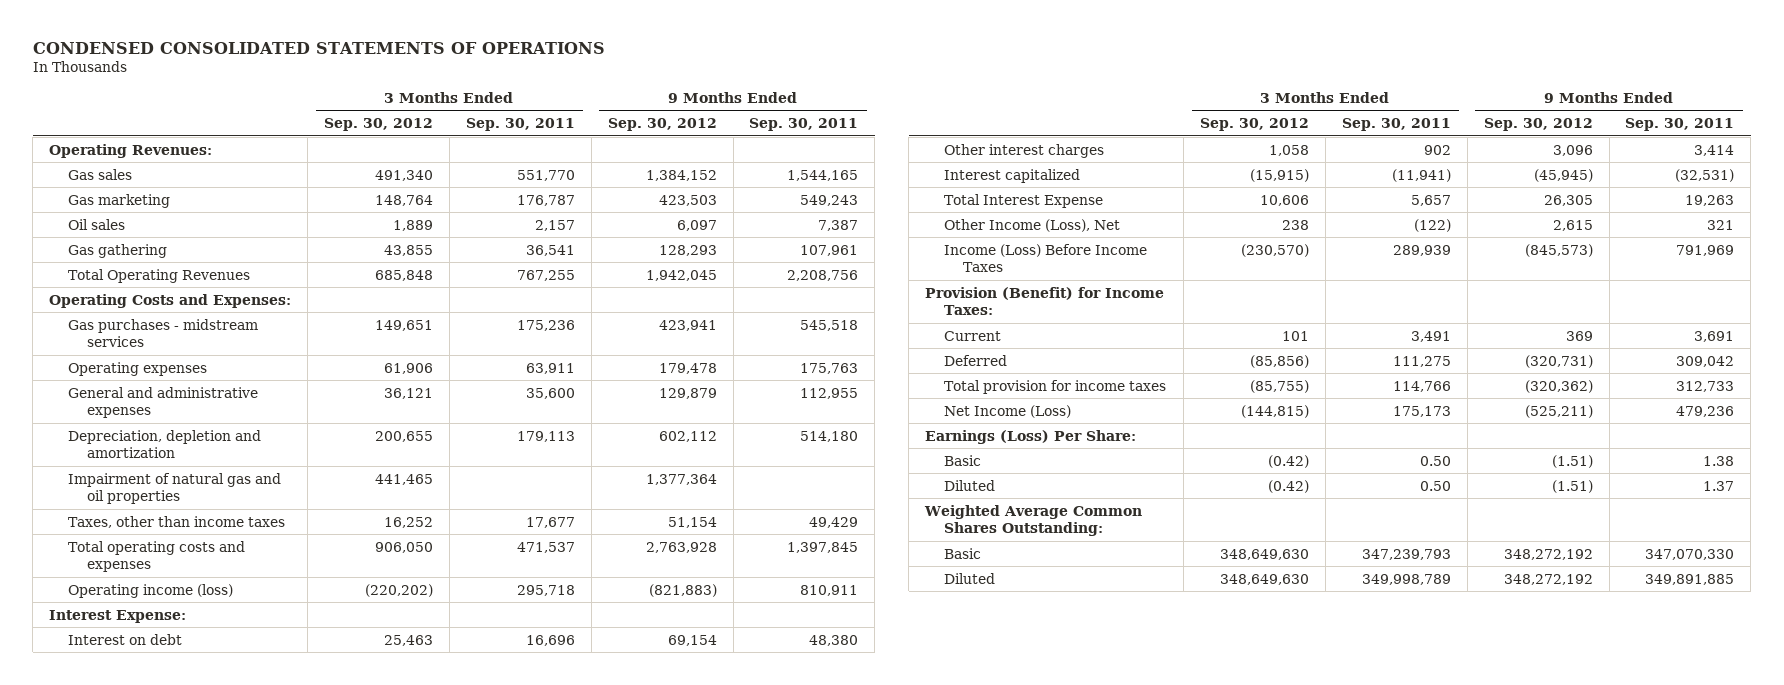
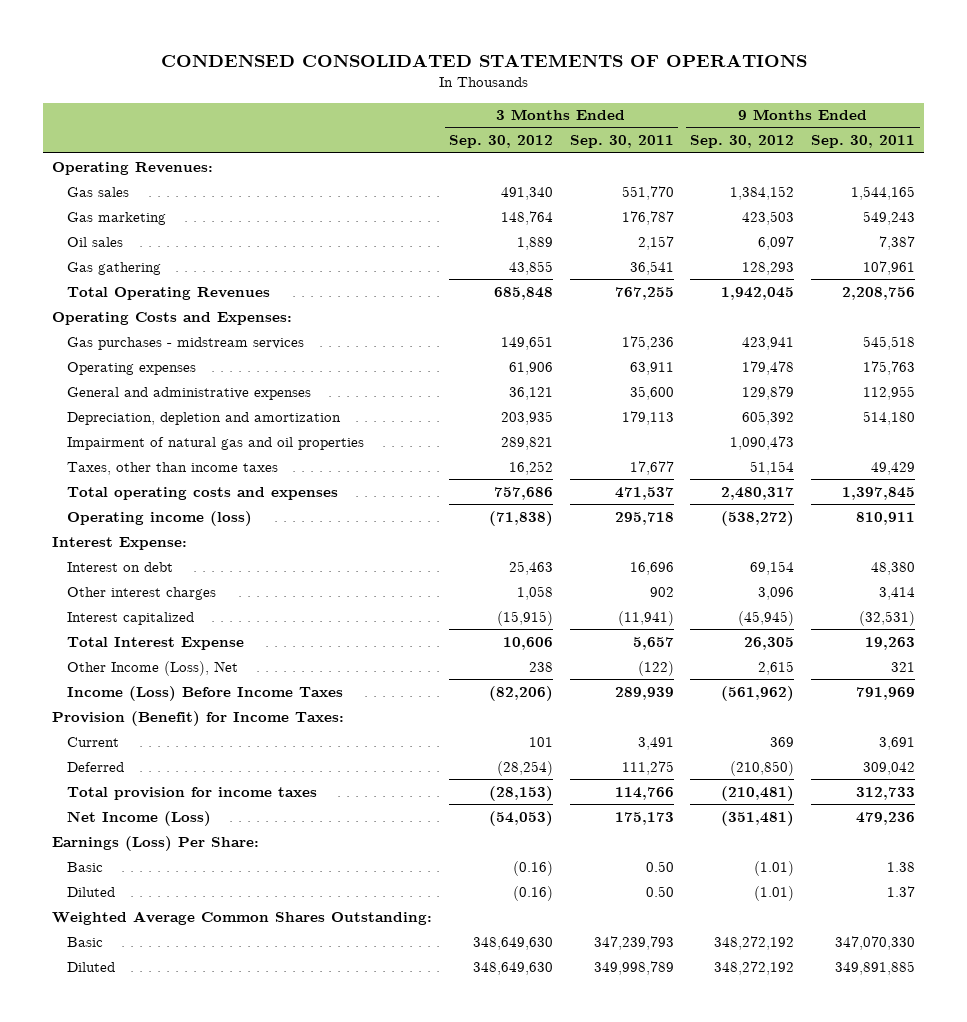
[375,430,434,442] 200,655 -> [500,410,553,425] 203,935
[658,430,717,442] 602,112 -> [742,410,795,425] 605,392
[375,473,434,485] 441,465 -> [500,436,553,450] 289,821
[645,473,717,485] 1,377,364 -> [730,435,795,450] 1,090,473
[375,541,434,553] 906,050 -> [493,486,553,500] 757,686
[645,541,717,553] 2,763,928 -> [721,486,795,500] 2,480,317
[365,583,434,597] (220,202) -> [488,510,553,526] (71,838)
[648,583,717,597] (821,883) -> [721,510,795,526] (538,272)
[1240,243,1309,257] (230,570) -> [488,685,553,701] (82,206)
[1524,243,1593,257] (845,573) -> [721,685,795,701] (561,962)
[1249,354,1309,368] (85,856) -> [496,760,553,776] (28,254)
[1524,354,1593,368] (320,731) -> [730,760,795,776] (210,850)
[1249,379,1309,393] (85,755) -> [488,785,553,801] (28,153)
[1524,379,1593,393] (320,362) -> [721,785,795,801] (210,481)
[1240,404,1309,418] (144,815) -> [488,810,553,826] (54,053)
[1524,404,1593,418] (525,211) -> [721,810,795,826] (351,481)
[1267,454,1309,468] (0.42) -> [512,860,553,876] (0.16)
[1551,454,1593,468] (1.51) -> [754,860,795,876] (1.01)
[1267,479,1309,493] (0.42) -> [512,885,553,901] (0.16)
[1551,479,1593,493] (1.51) -> [754,885,795,901] (1.01)

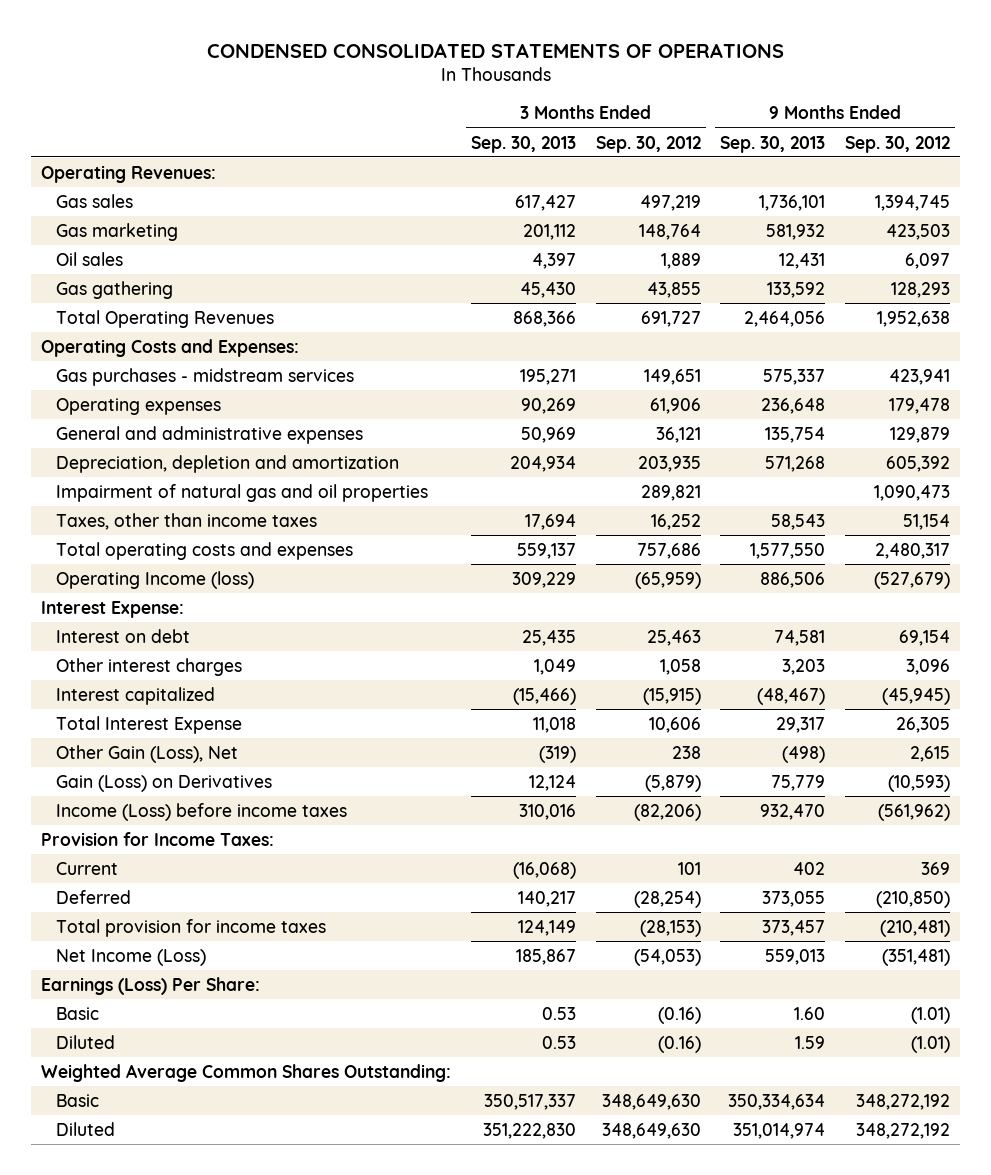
[569,135,674,149] Sep. 30, 2011 -> none
[811,135,916,149] Sep. 30, 2011 -> none
none -> [470,135,576,153] Sep. 30, 2013
none -> [720,135,826,153] Sep. 30, 2013
[500,186,553,200] 491,340 -> [639,194,701,211] 497,219
[730,185,795,200] 1,384,152 -> [875,194,951,211] 1,394,745
[493,286,553,300] 685,848 -> [640,310,701,327] 691,727
[721,286,795,300] 1,942,045 -> [877,310,951,327] 1,952,638
[67,510,253,526] Operating income (loss) -> [56,570,255,589] Operating Income (loss)
[488,510,553,526] (71,838) -> [634,571,701,589] (65,959)
[721,510,795,526] (538,272) -> [874,571,951,589] (527,679)
[67,660,239,676] Other Income (Loss), Net -> [56,744,239,763] Other Gain (Loss), Net
none -> [56,774,273,792] Gain (Loss) on Derivatives
[67,685,344,701] Income (Loss) Before Income Taxes -> [56,802,348,821] Income (Loss) before income taxes
[51,710,344,726] Provision (Benefit) for Income Taxes: -> [41,831,275,846] Provision for Income Taxes:

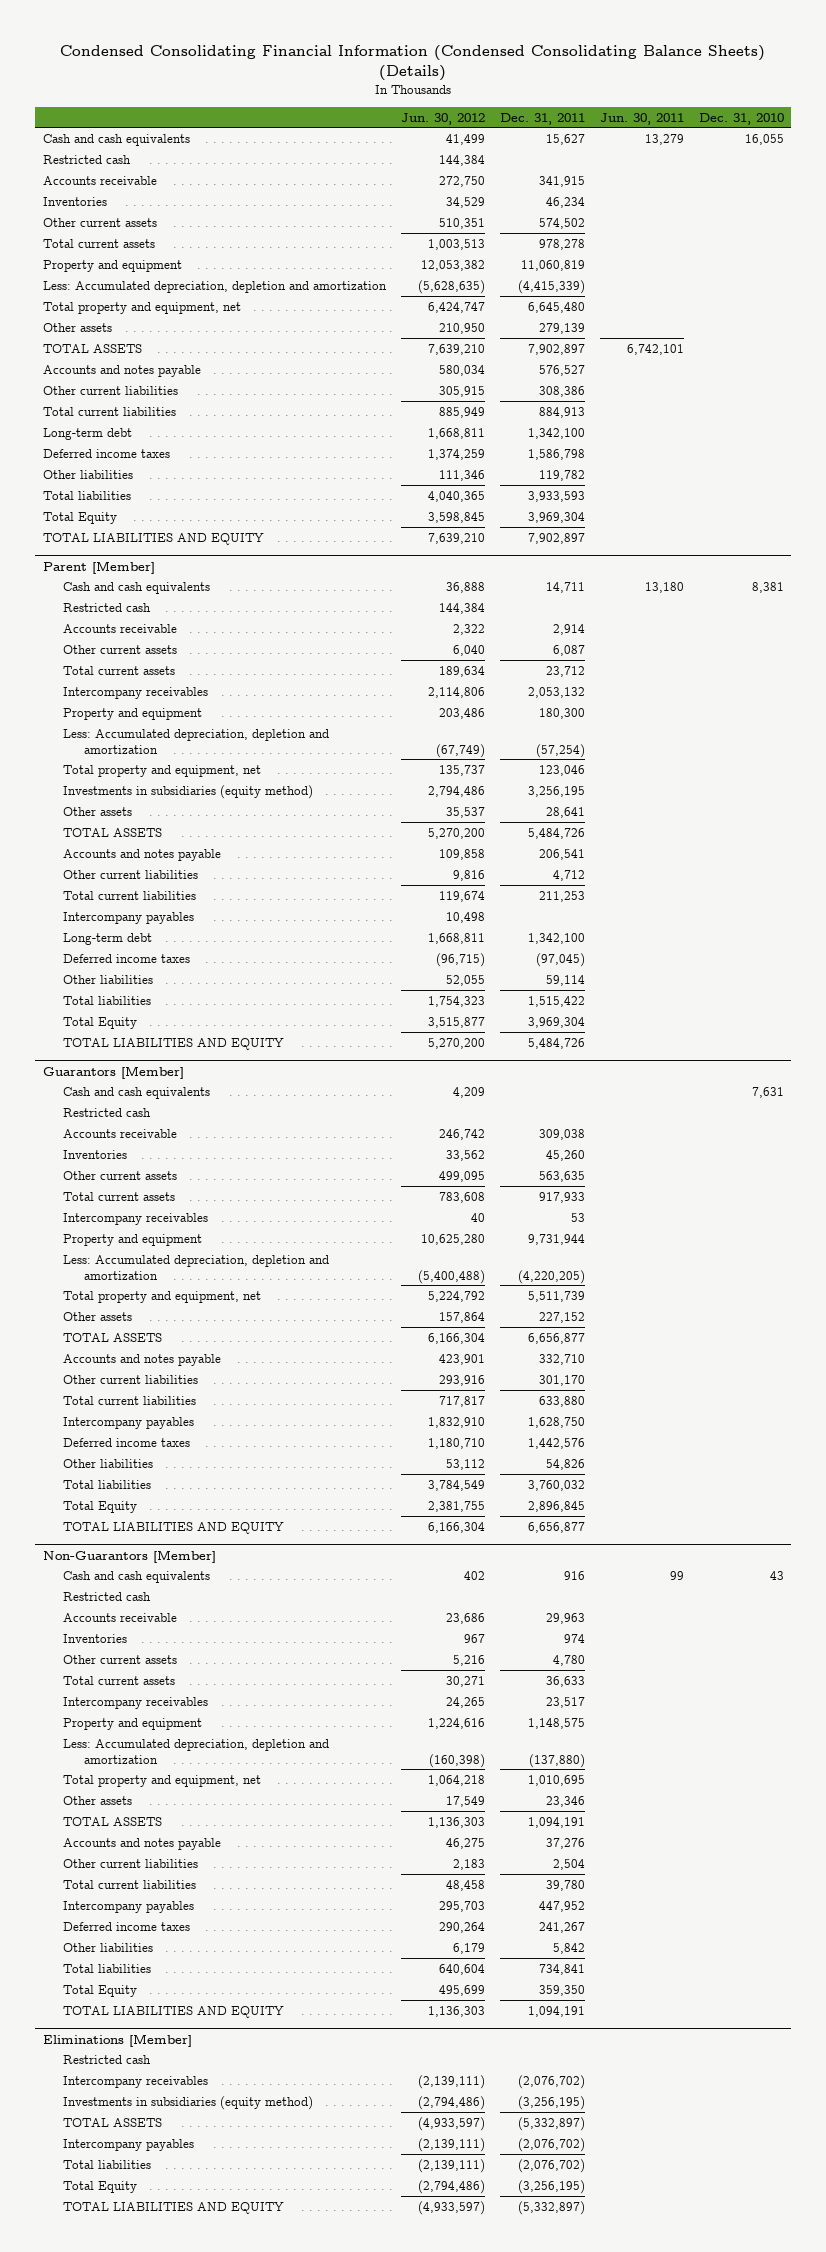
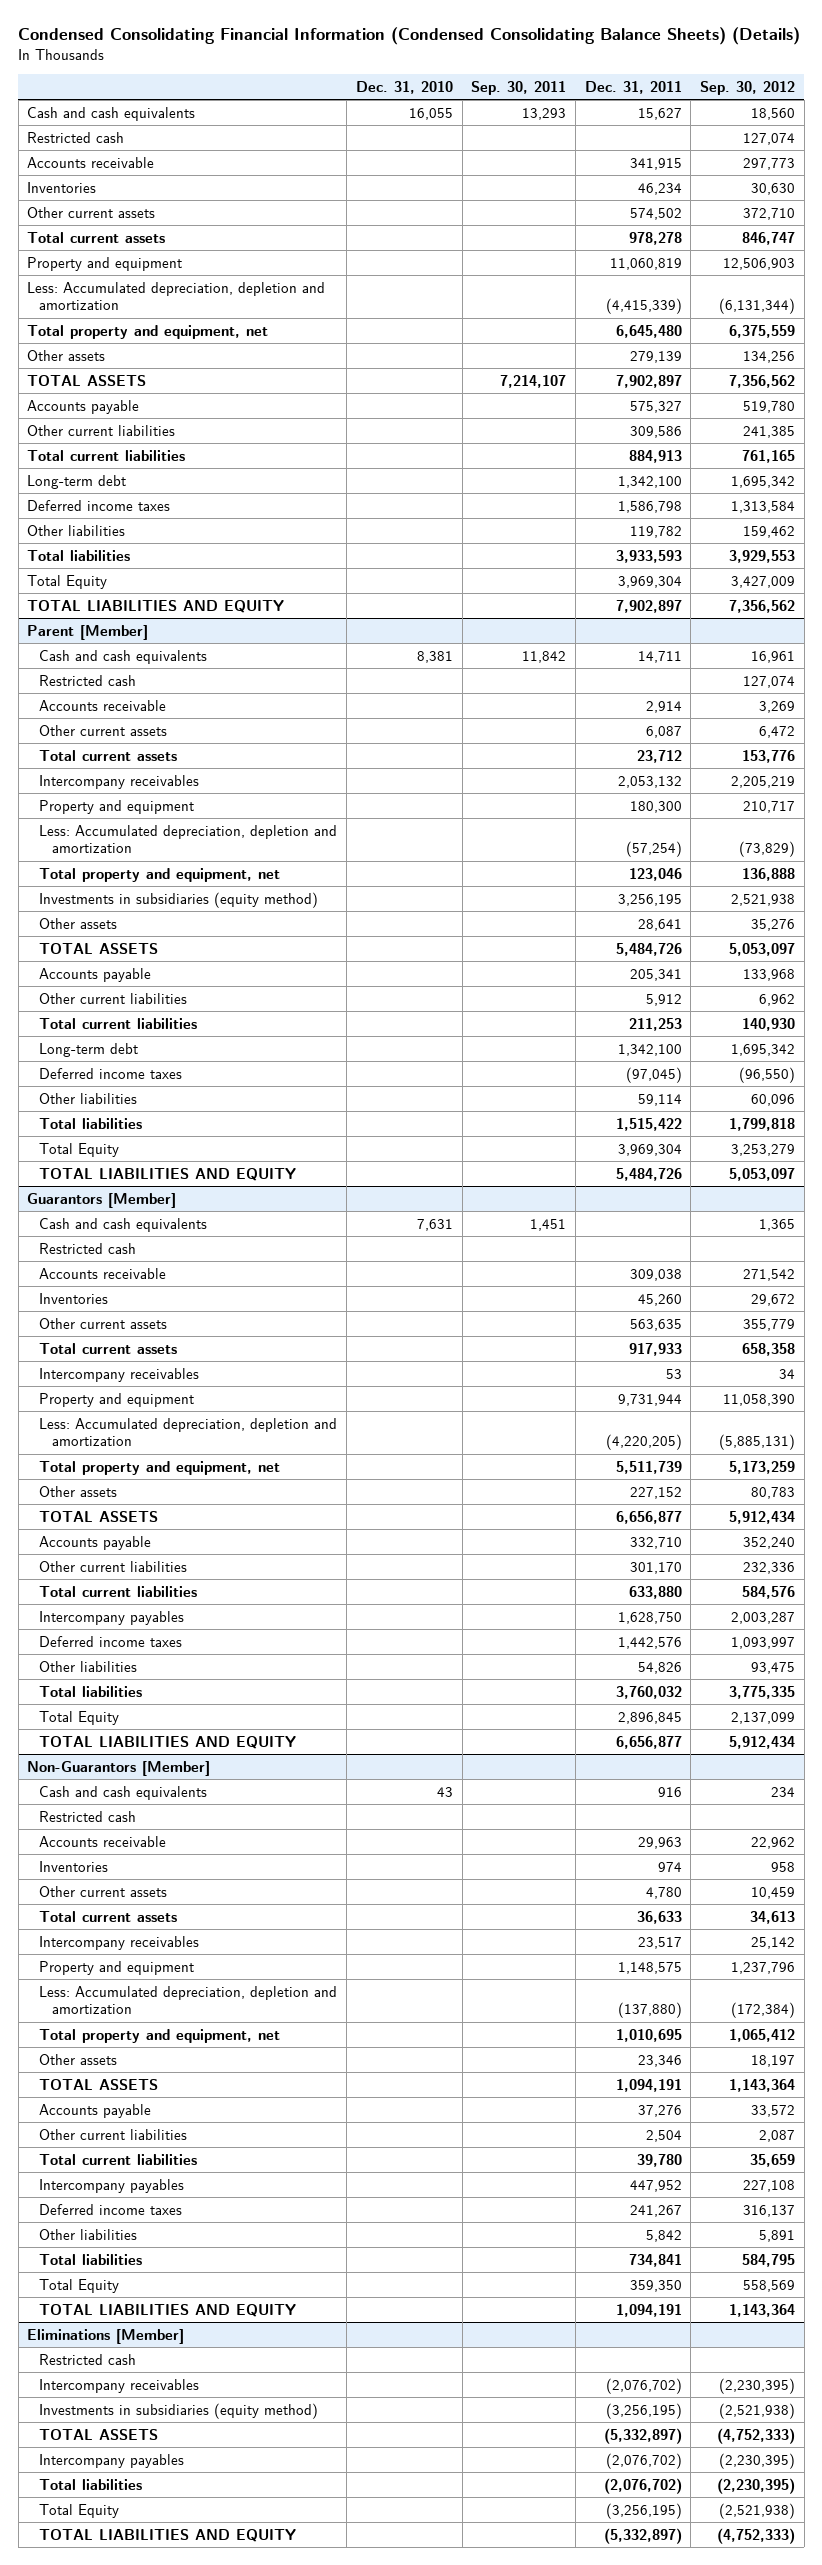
[400,112,485,125] Jun. 30, 2012 -> none
[599,112,684,125] Jun. 30, 2011 -> none
none -> [471,80,567,95] Sep. 30, 2011
none -> [700,80,796,95] Sep. 30, 2012
[42,364,201,377] Accounts and notes payable -> [27,399,140,414] Accounts payable
[538,364,585,376] 576,527 -> [629,400,682,413] 575,327
[538,385,585,397] 308,386 -> [629,425,682,438] 309,586
[63,848,222,861] Accounts and notes payable -> [39,967,152,982] Accounts payable
[538,848,585,860] 206,541 -> [629,968,682,981] 205,341
[552,869,585,881] 4,712 -> [645,993,682,1006] 5,912
[63,911,195,924] Intercompany payables -> none
[63,1353,222,1366] Accounts and notes payable -> [39,1535,152,1550] Accounts payable
[63,1837,222,1850] Accounts and notes payable -> [39,2103,152,2118] Accounts payable

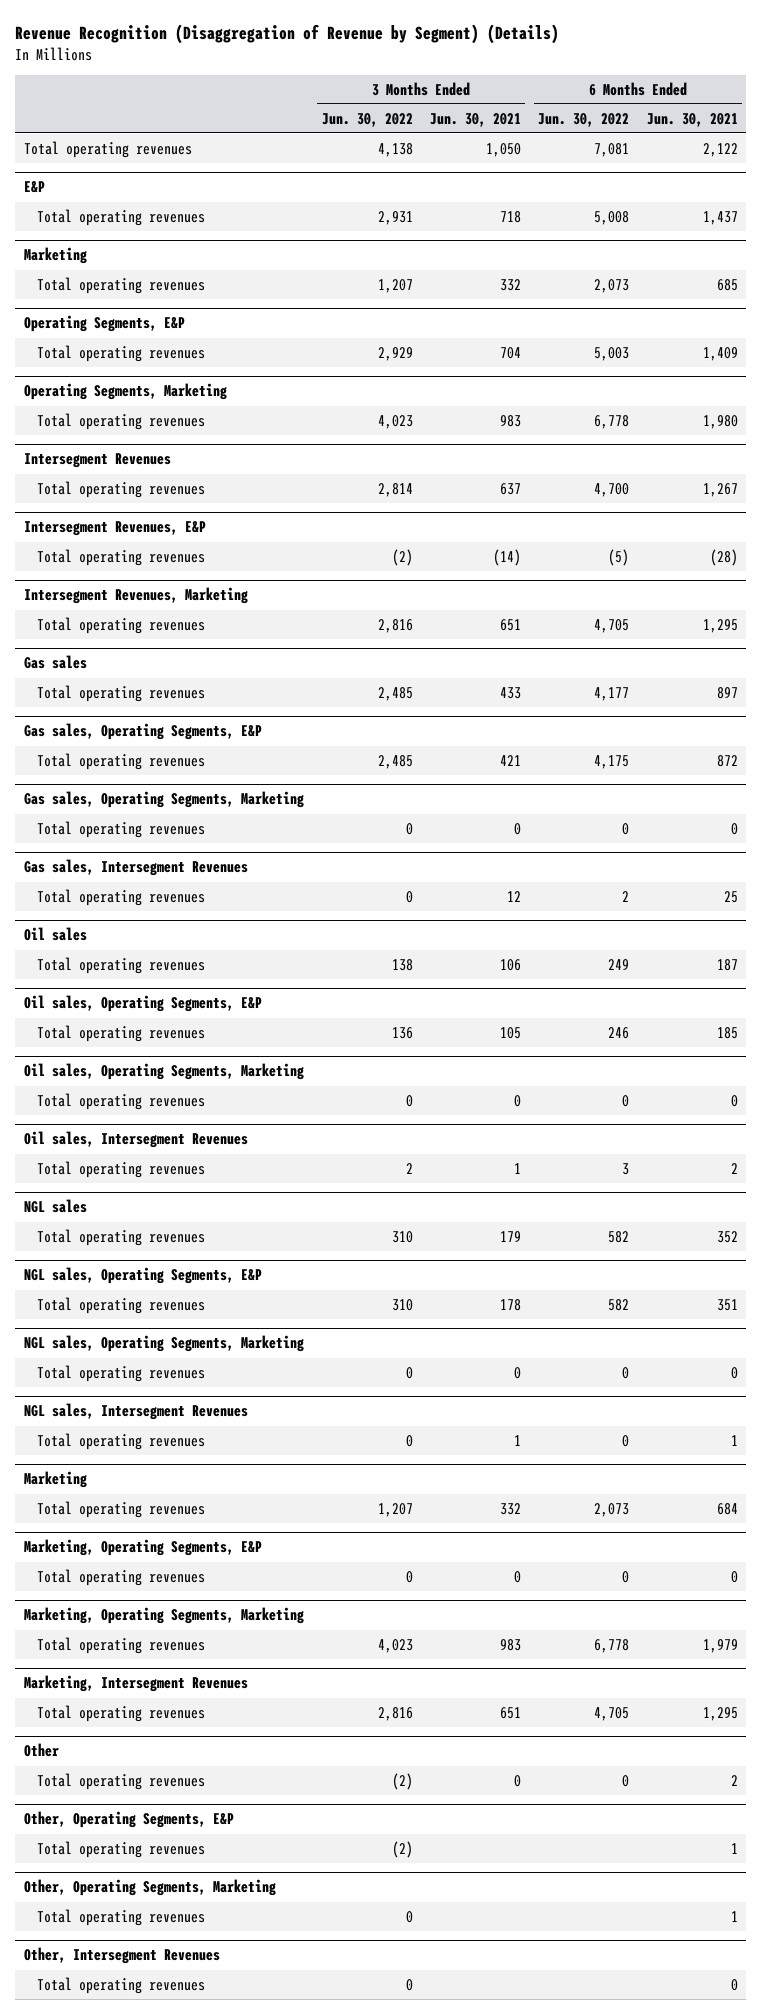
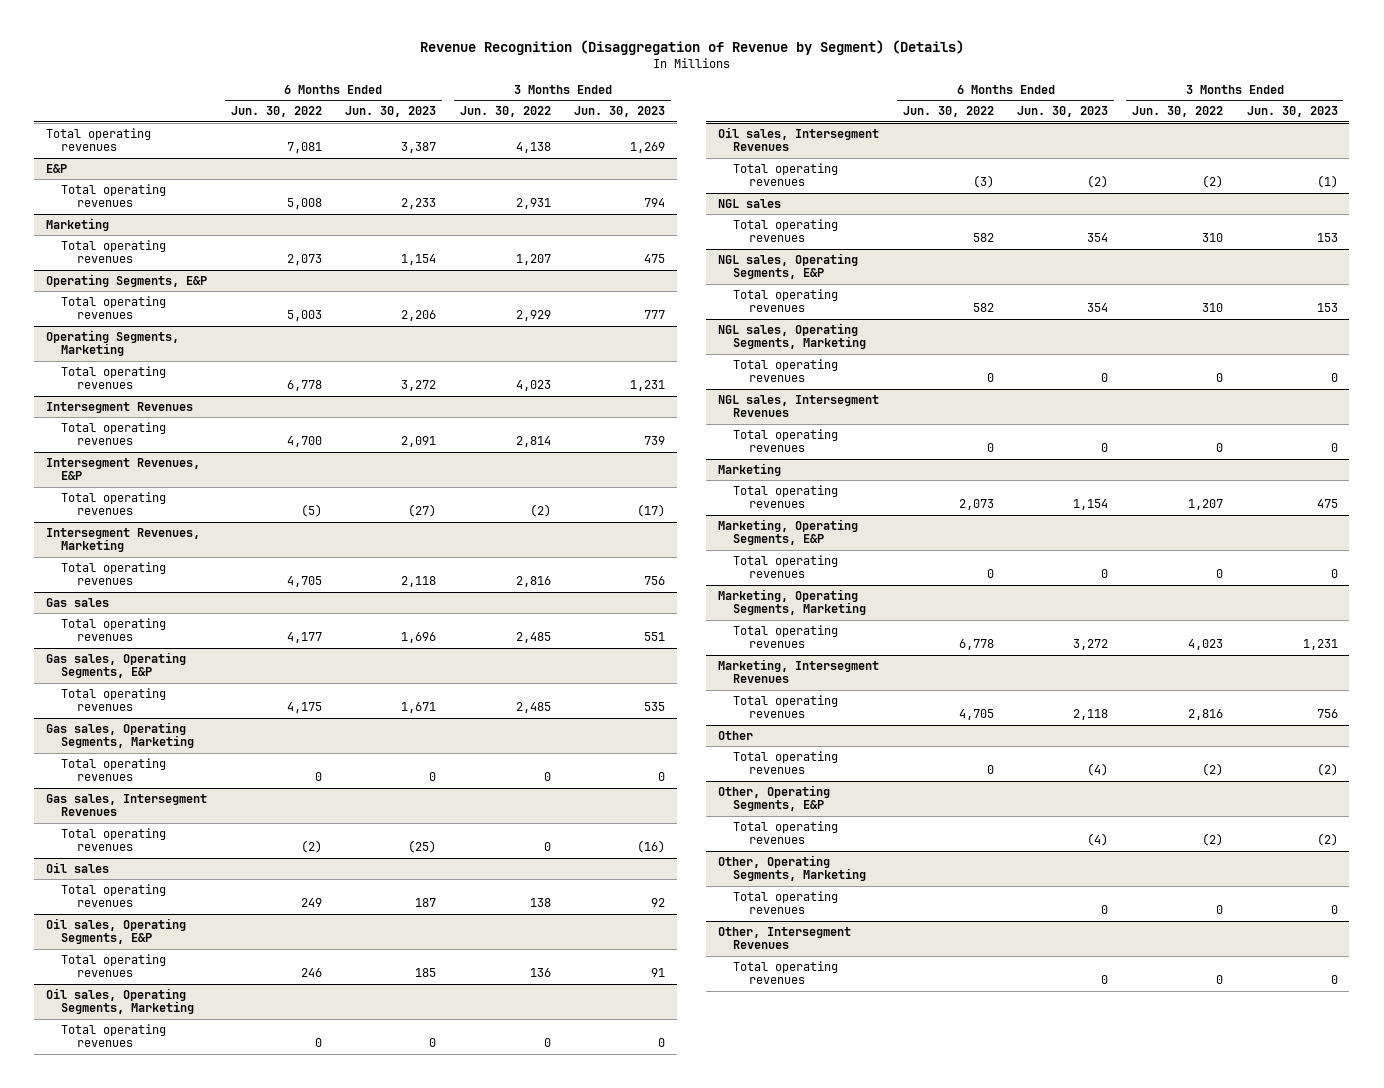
[429,112,521,127] Jun. 30, 2021 -> none
[646,112,738,127] Jun. 30, 2021 -> none
none -> [345,106,437,118] Jun. 30, 2023
none -> [574,106,666,118] Jun. 30, 2023
[622,890,630,902] 2 -> [300,840,322,854] (2)
[405,1162,413,1174] 2 -> [1201,175,1223,189] (2)
[622,1162,630,1175] 3 -> [972,175,994,189] (3)

